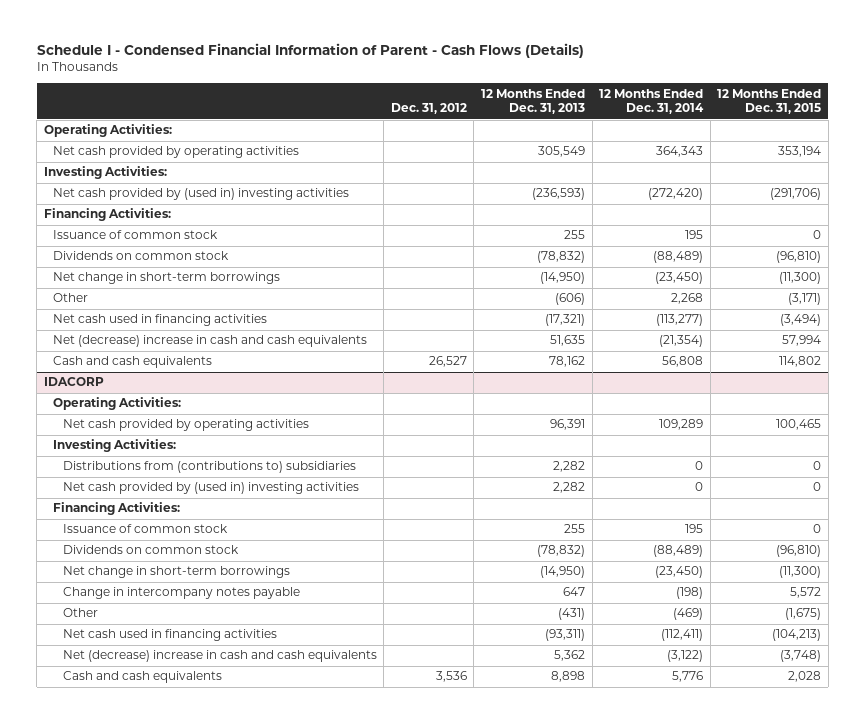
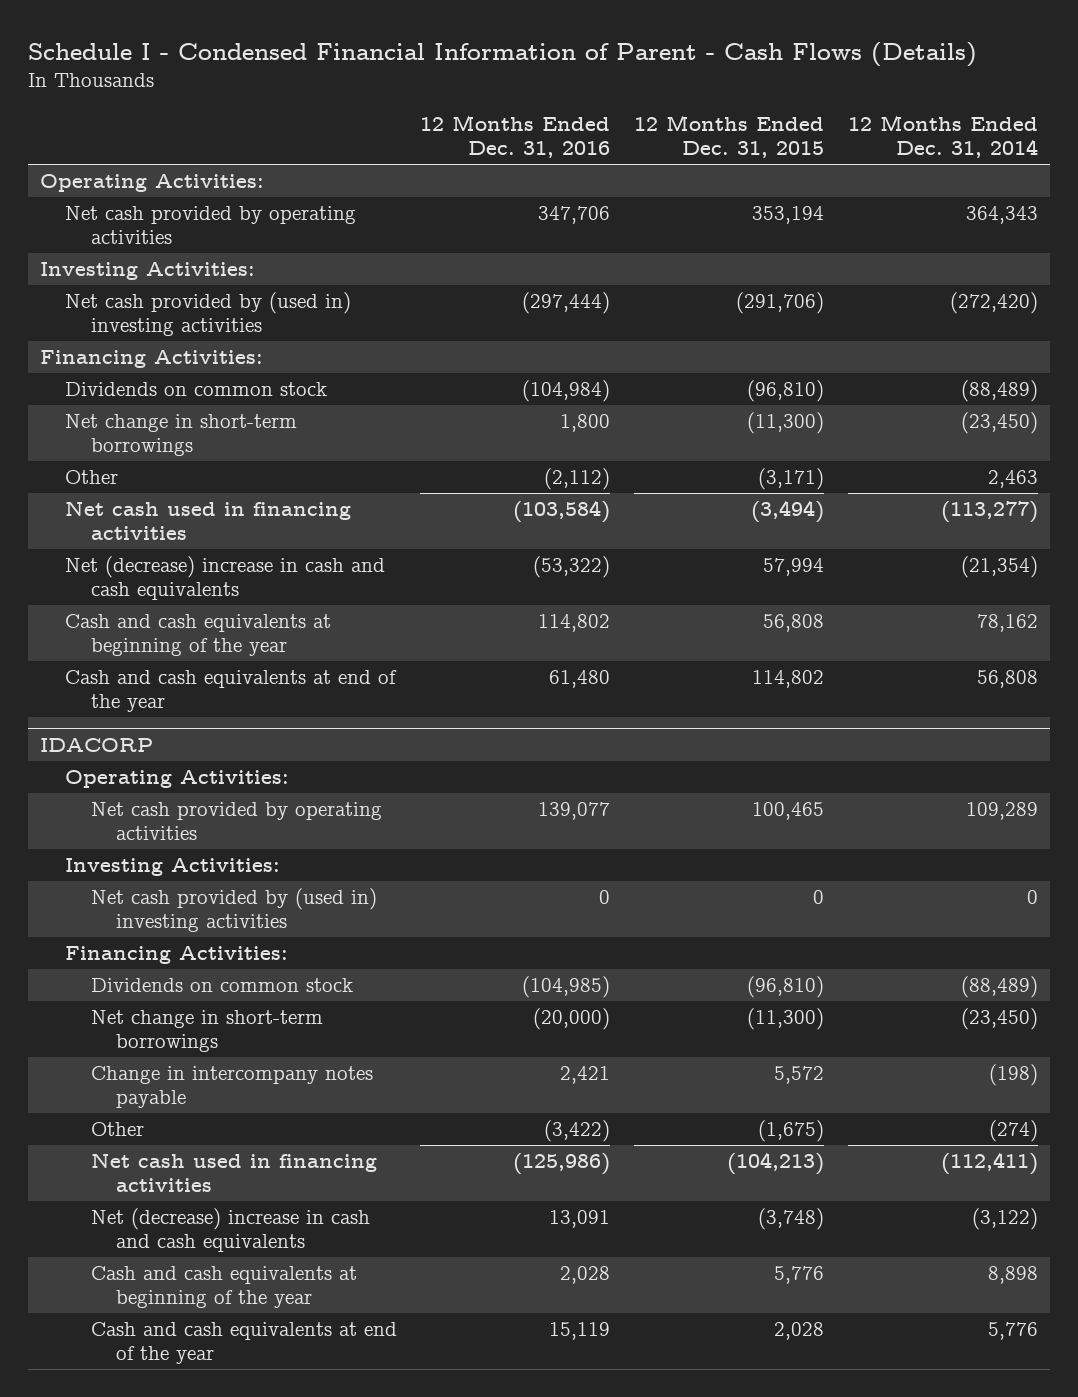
[390,103,467,115] Dec. 31, 2012 -> none
[480,88,585,115] 12 Months Ended Dec. 31, 2013 -> none
none -> [420,114,611,158] 12 Months Ended Dec. 31, 2016
[53,230,219,240] Issuance of common stock -> none
[671,293,704,305] 2,268 -> [987,470,1038,489] 2,463
[53,356,213,369] Cash and cash equivalents -> [65,614,332,657] Cash and cash equivalents at beginning of the year
[662,356,704,368] 56,808 -> [976,614,1038,633] 78,162
[779,356,822,368] 114,802 -> [763,614,825,633] 56,808
none -> [65,670,398,713] Cash and cash equivalents at end of the year
[62,461,356,474] Distributions from (contributions to) subsidiaries -> none
[62,524,228,534] Issuance of common stock -> none
[673,608,704,621] (469) -> [988,1120,1038,1143] (274)
[62,671,222,684] Cash and cash equivalents -> [90,1266,357,1309] Cash and cash equivalents at beginning of the year
[672,671,704,683] 5,776 -> [987,1266,1038,1285] 8,898
[788,671,822,683] 2,028 -> [774,1266,825,1285] 5,776
none -> [90,1322,397,1365] Cash and cash equivalents at end of the year

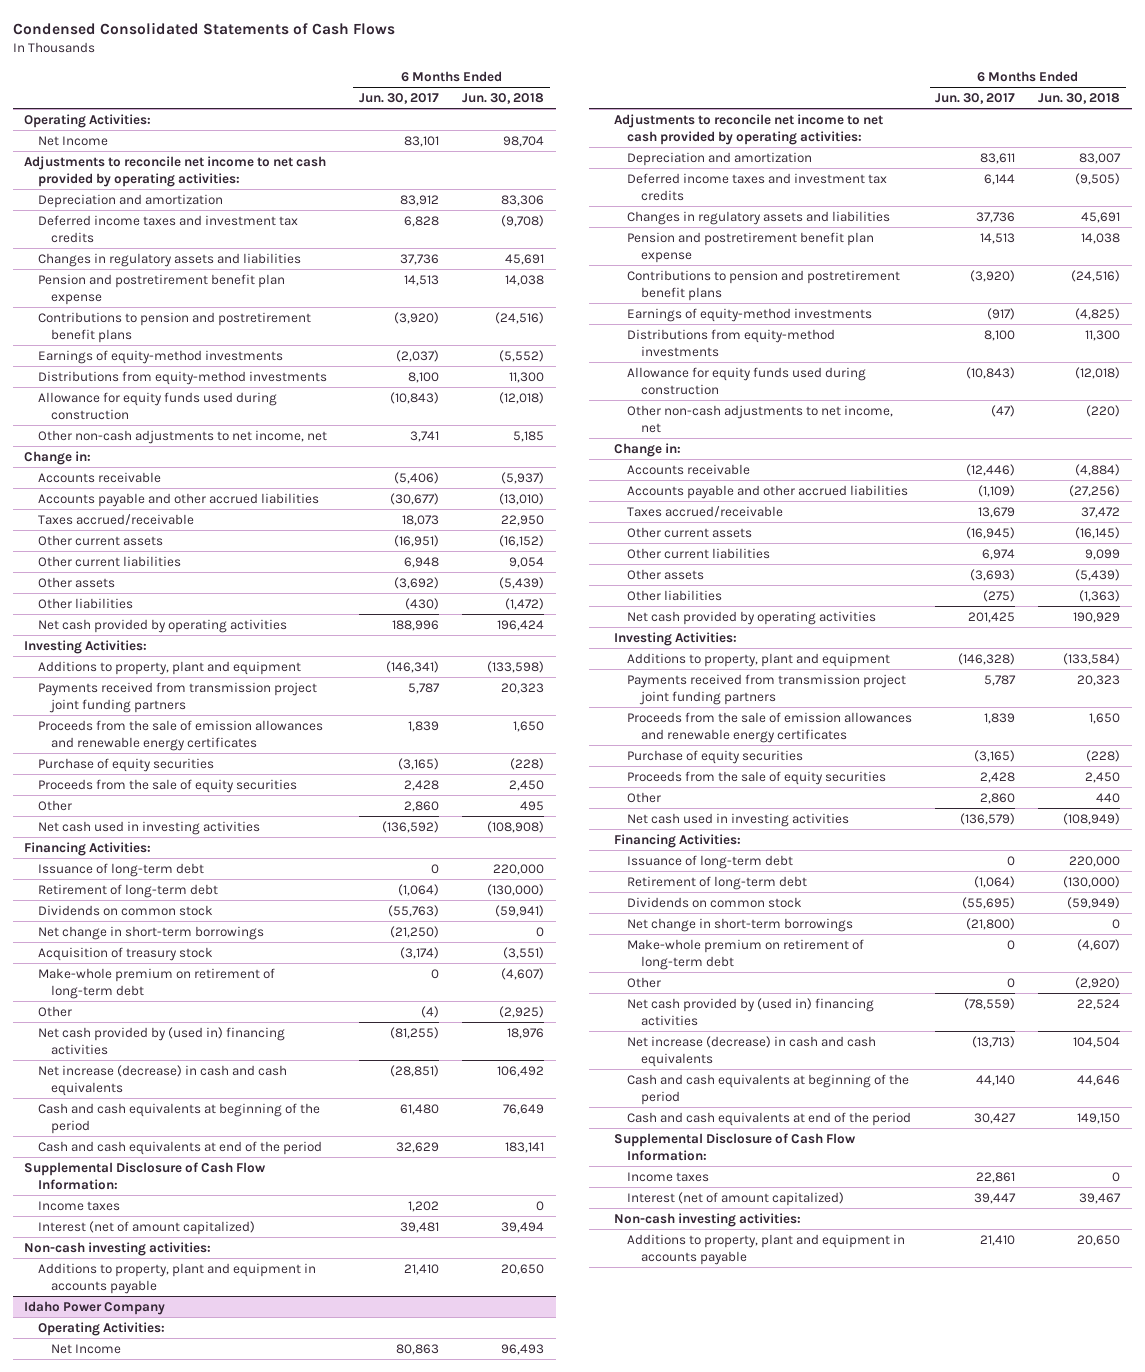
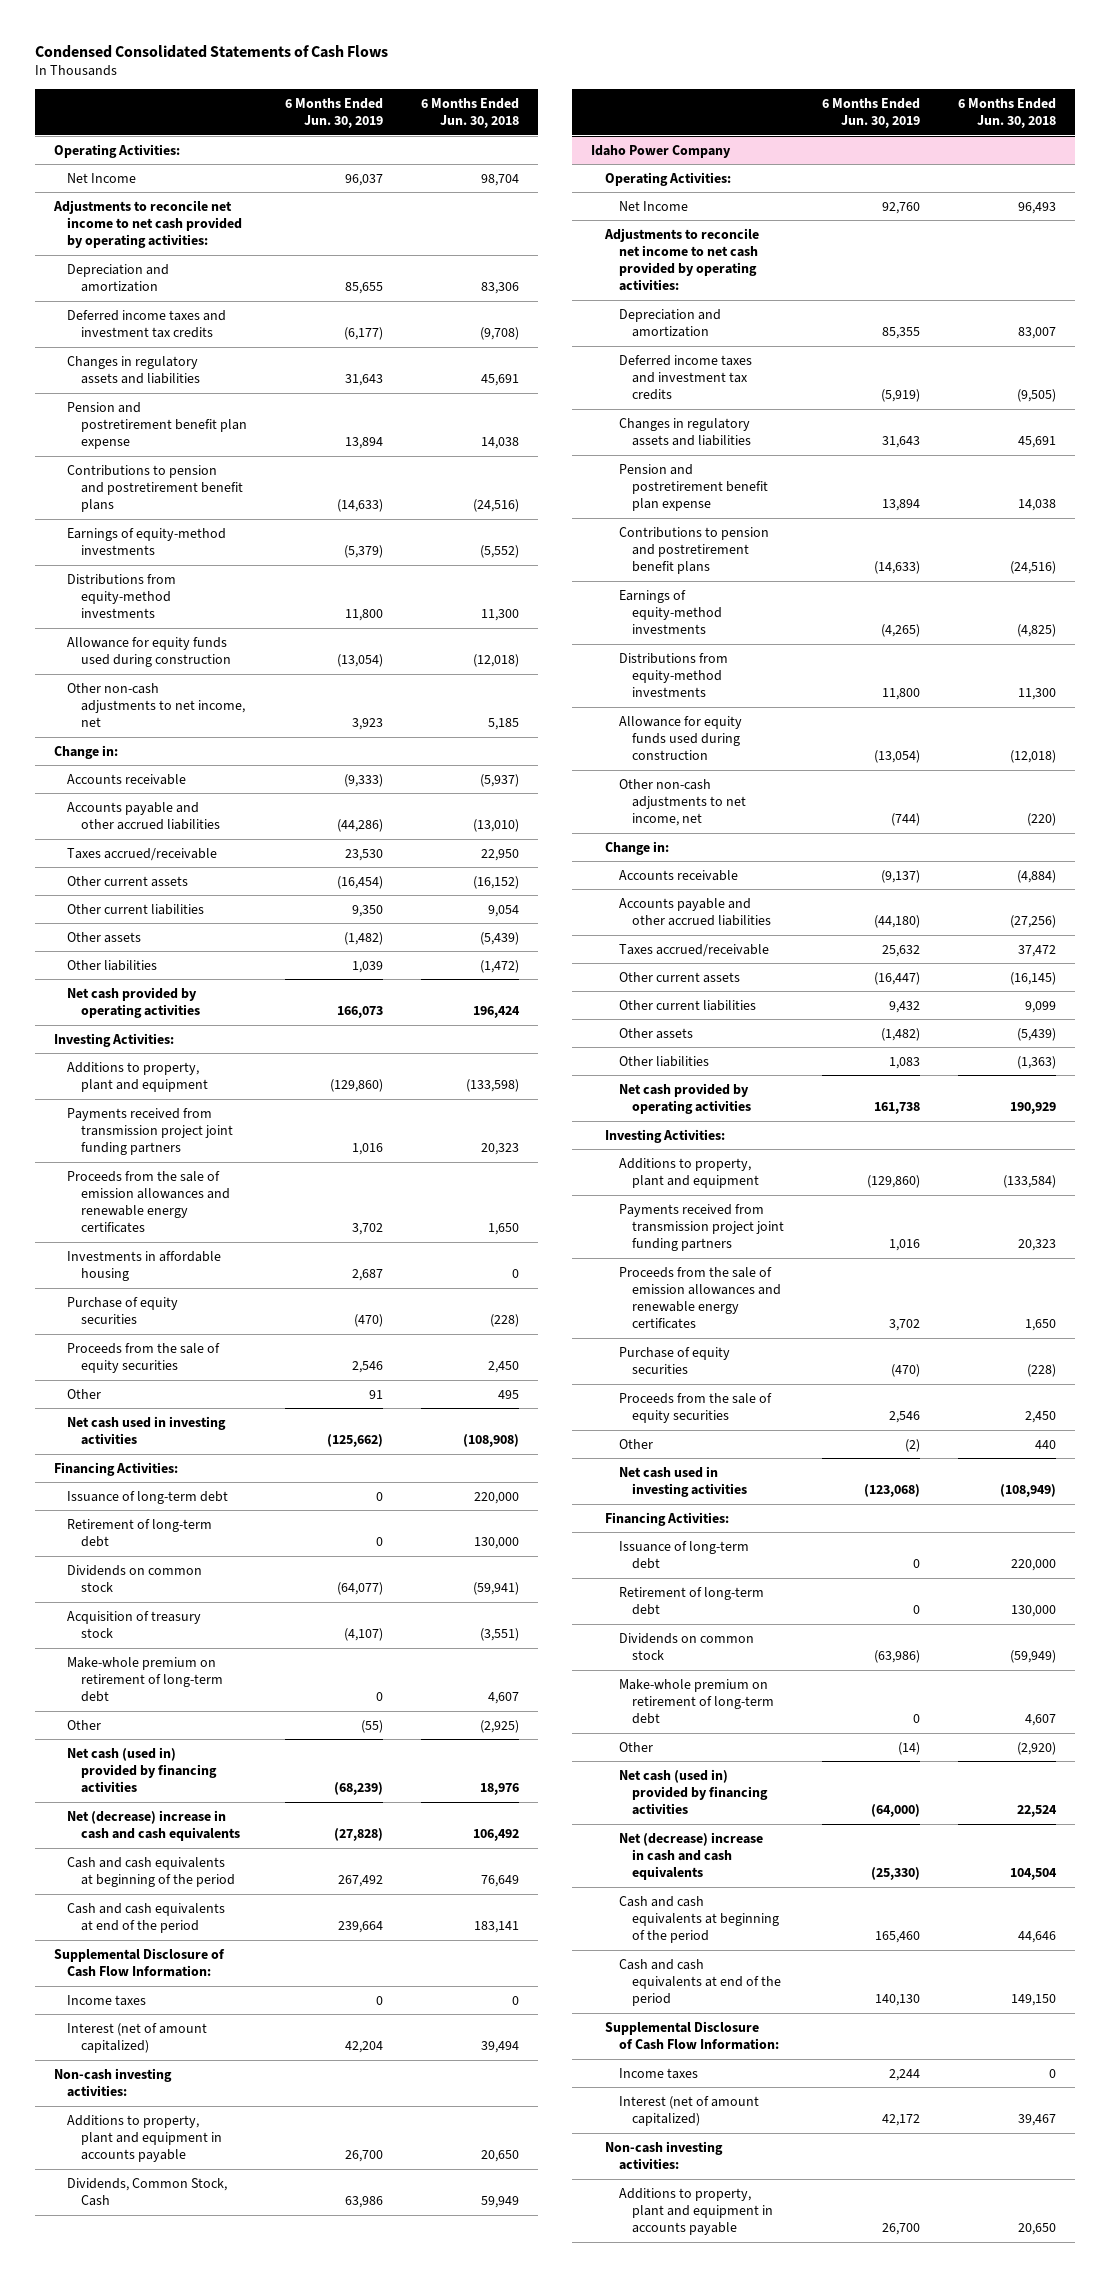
[359,93,440,105] Jun. 30, 2017 -> none
none -> [284,98,383,129] 6 Months Ended Jun. 30, 2019
none -> [67,1250,222,1281] Investments in affordable housing
[487,883,545,896] (130,000) -> [473,1536,519,1549] 130,000
[37,925,264,940] Net change in short-term borrowings -> none
[501,967,545,980] (4,607) -> [487,1692,519,1705] 4,607
[37,1026,285,1055] Net cash provided by (used in) financing activities -> [67,1746,218,1794] Net cash (used in) provided by financing activities
[37,1064,287,1096] Net increase (decrease) in cash and cash equivalents -> [67,1809,241,1841] Net (decrease) increase in cash and cash equivalents
none -> [67,2177,228,2206] Dividends, Common Stock, Cash
[1063,875,1121,888] (130,000) -> [1011,1604,1057,1617] 130,000
[627,917,854,932] Net change in short-term borrowings -> none
[1077,938,1121,951] (4,607) -> [1025,1714,1057,1727] 4,607
[627,997,875,1026] Net cash provided by (used in) financing activities -> [618,1768,769,1816] Net cash (used in) provided by financing activities
[627,1035,877,1067] Net increase (decrease) in cash and cash equivalents -> [618,1831,763,1881] Net (decrease) increase in cash and cash equivalents

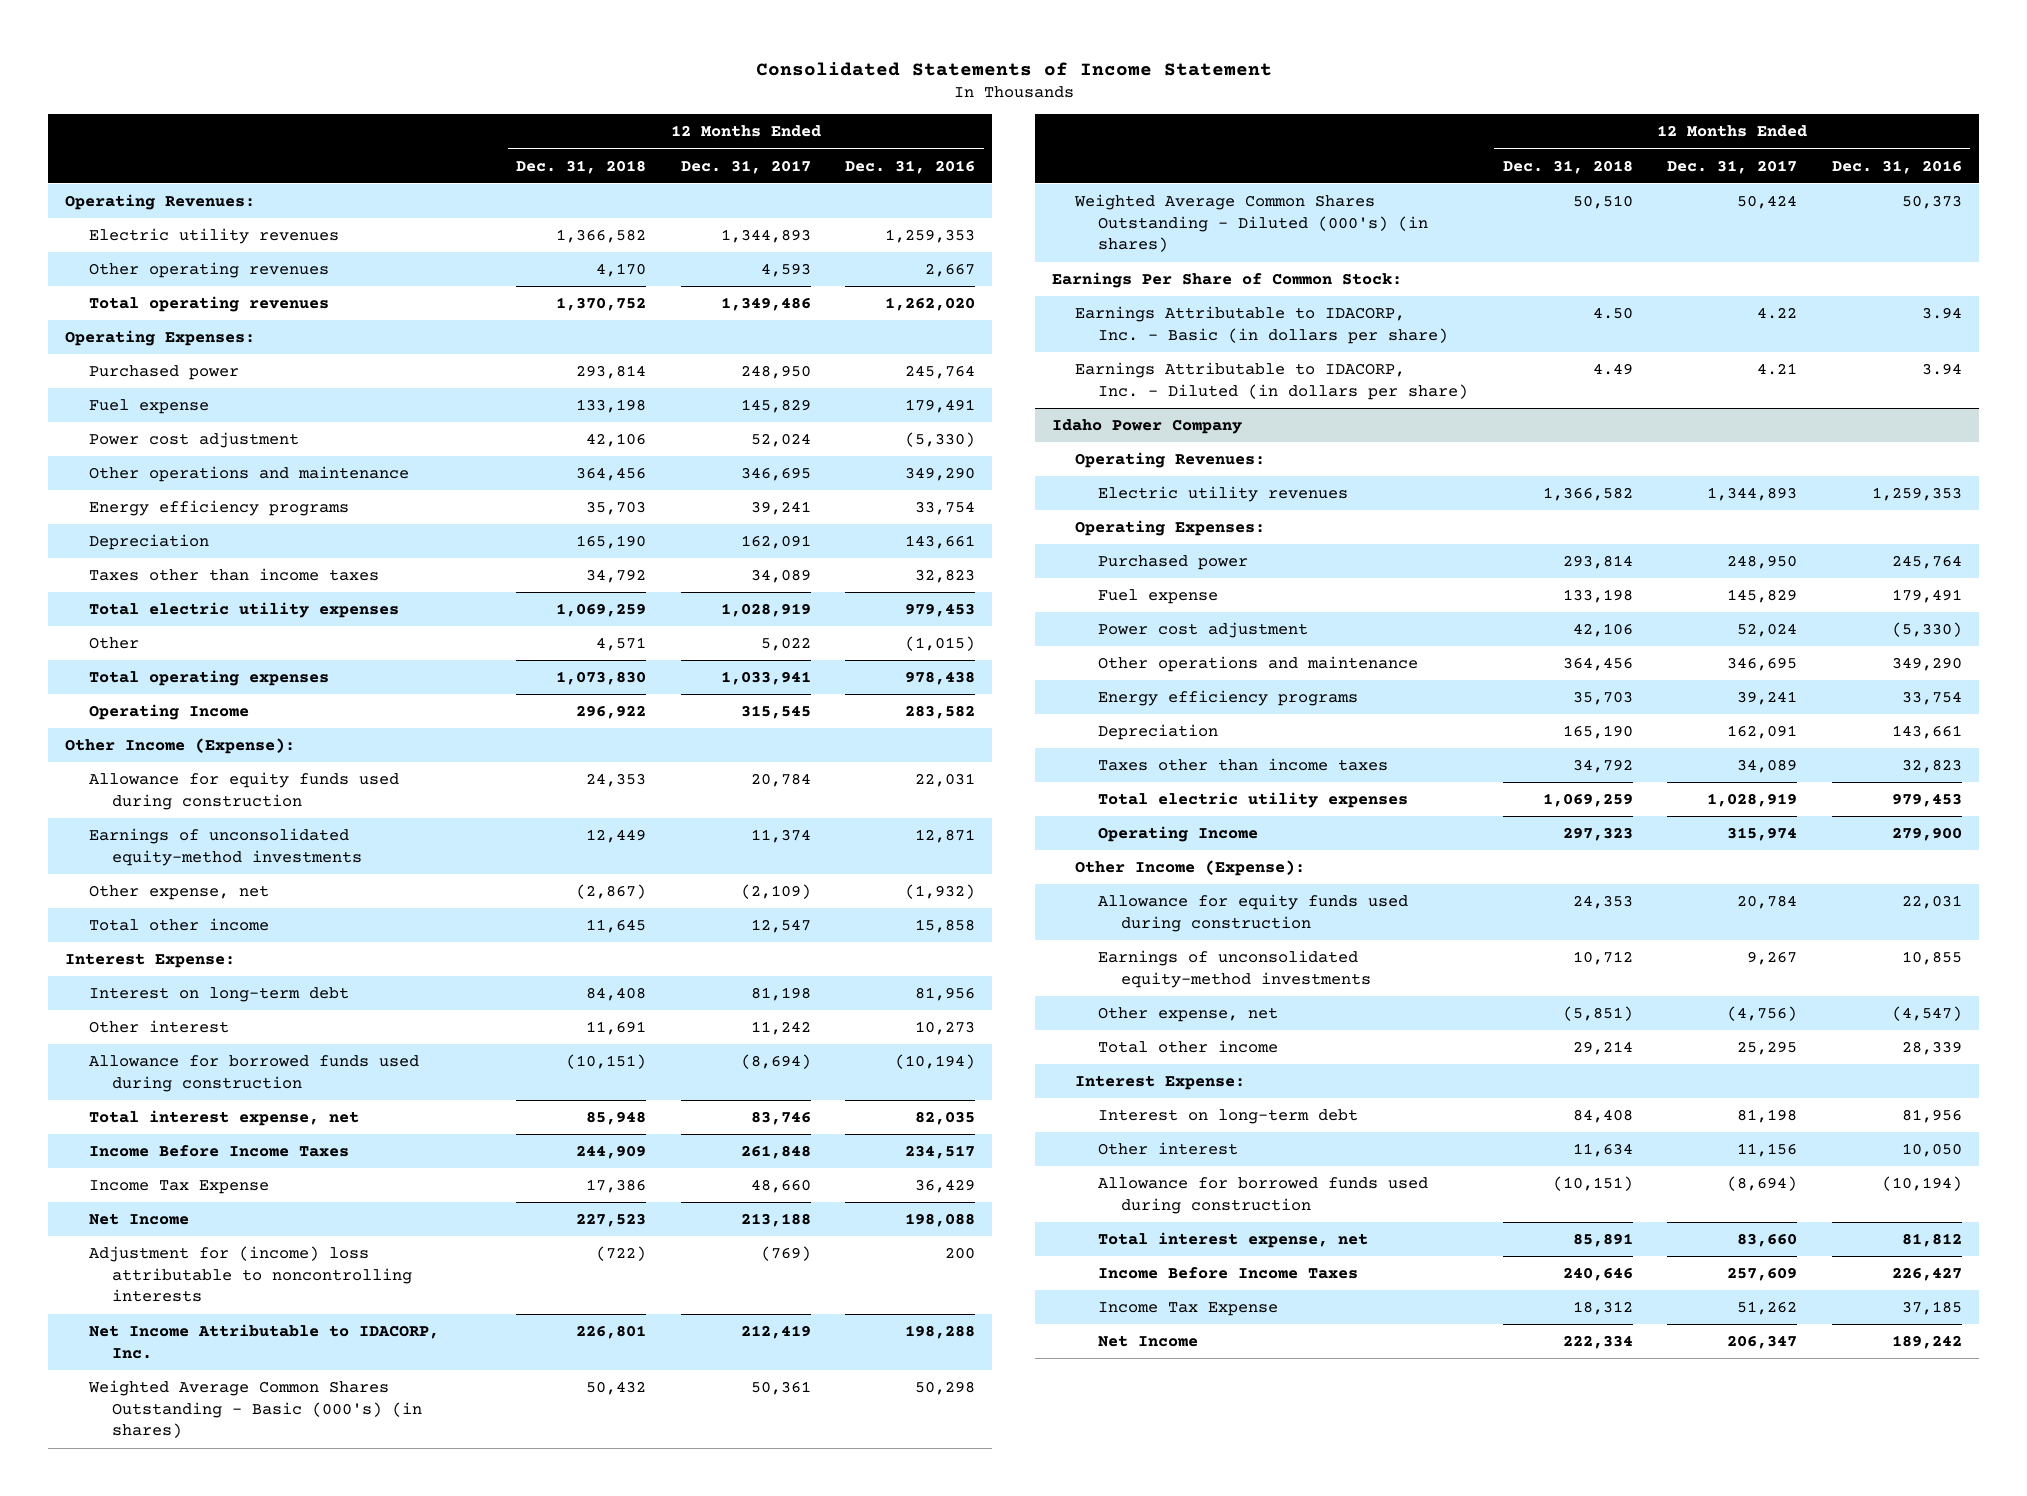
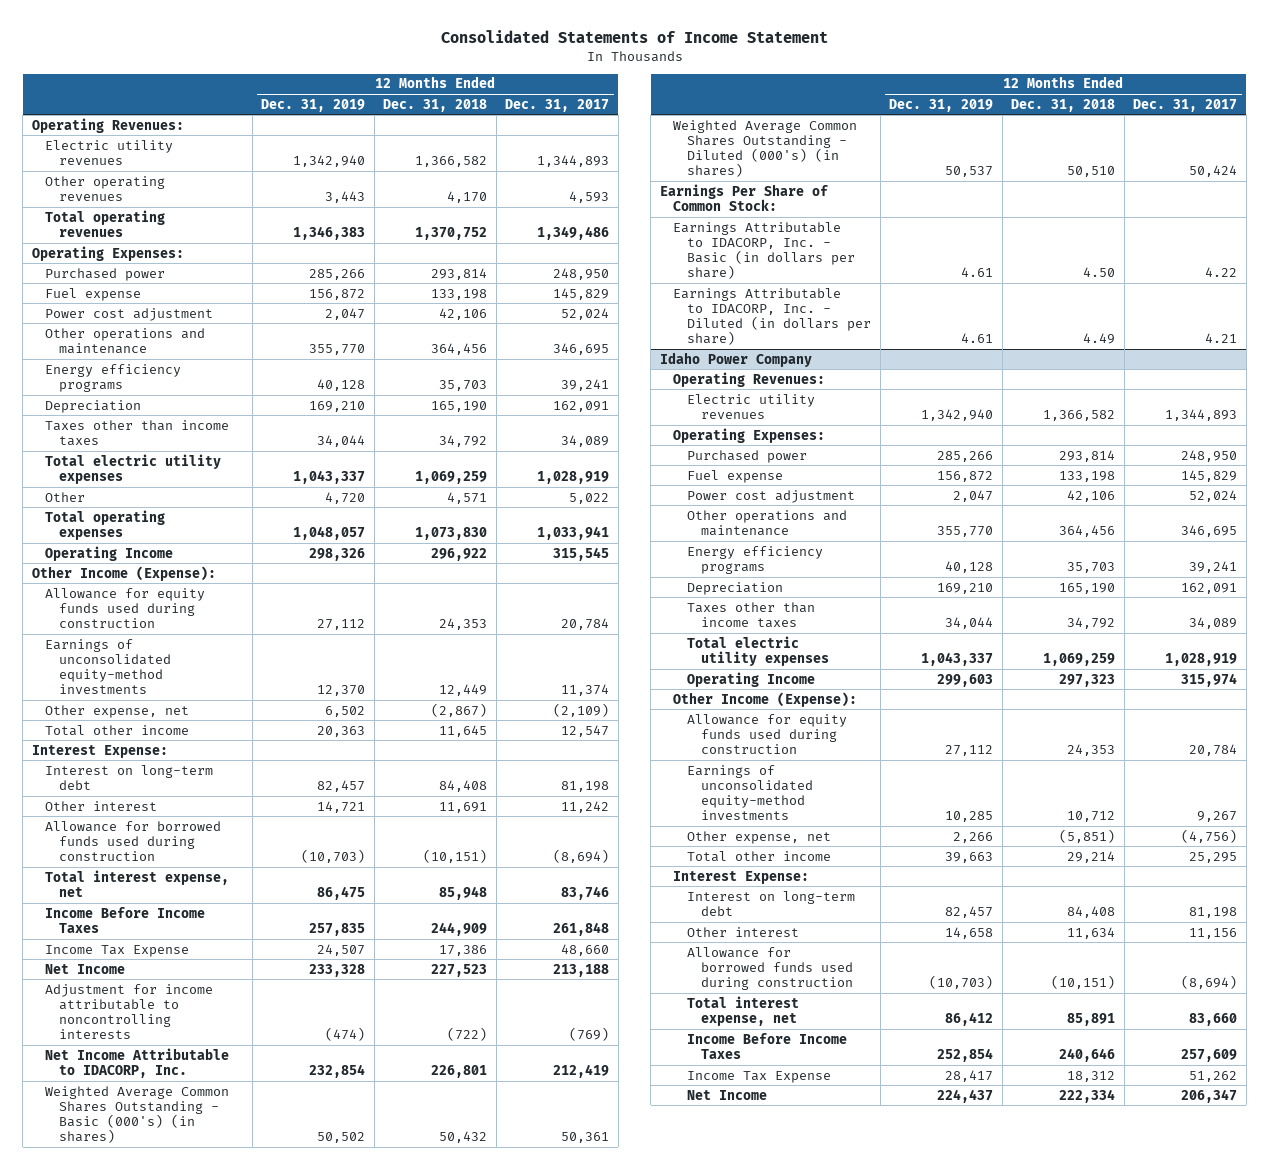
[845,159,976,174] Dec. 31, 2016 -> none
none -> [261,98,366,112] Dec. 31, 2019
[88,1246,412,1303] Adjustment for (income) loss attributable to noncontrolling interests -> [45,983,214,1040] Adjustment for income attributable to noncontrolling interests

